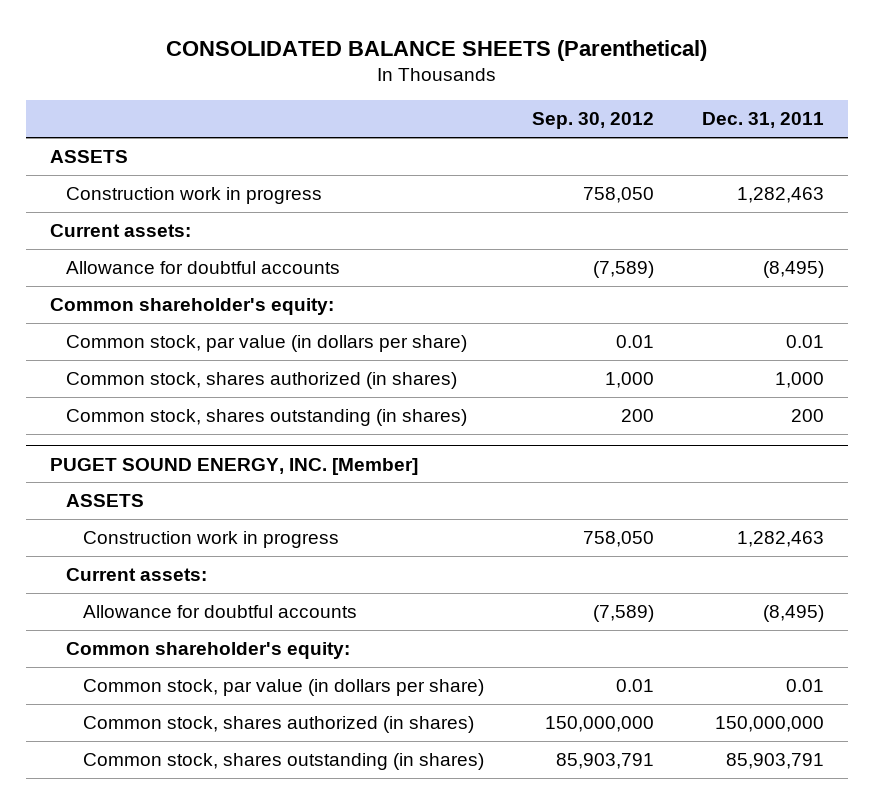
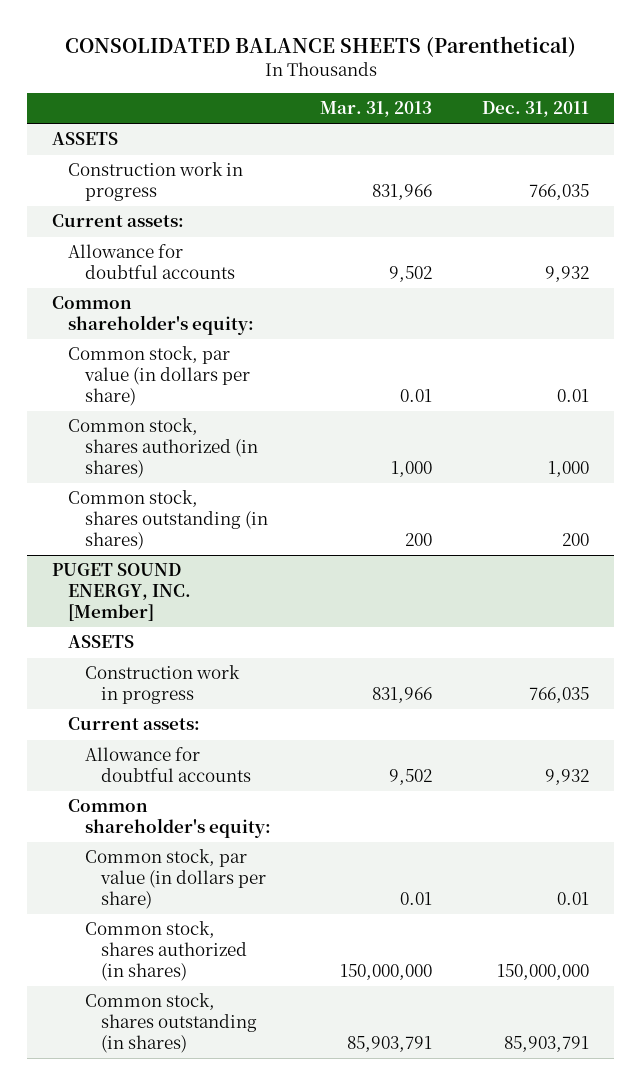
[531,112,654,130] Sep. 30, 2012 -> none
none -> [320,100,433,117] Mar. 31, 2013
[736,186,824,203] 1,282,463 -> [529,183,590,200] 766,035
[762,260,824,278] (8,495) -> [545,265,590,282] 9,932
[736,530,824,547] 1,282,463 -> [529,686,590,703] 766,035
[762,604,824,622] (8,495) -> [545,768,590,785] 9,932

